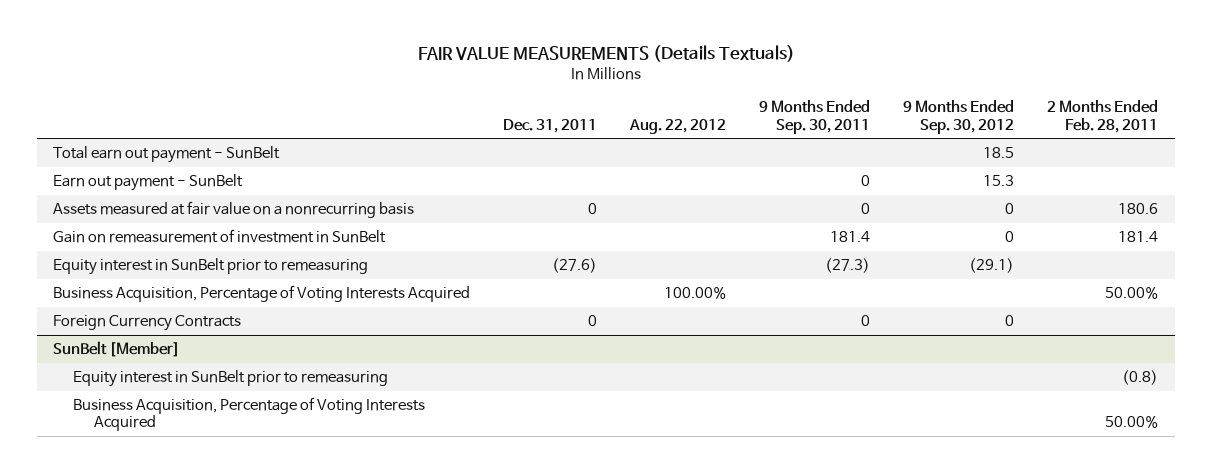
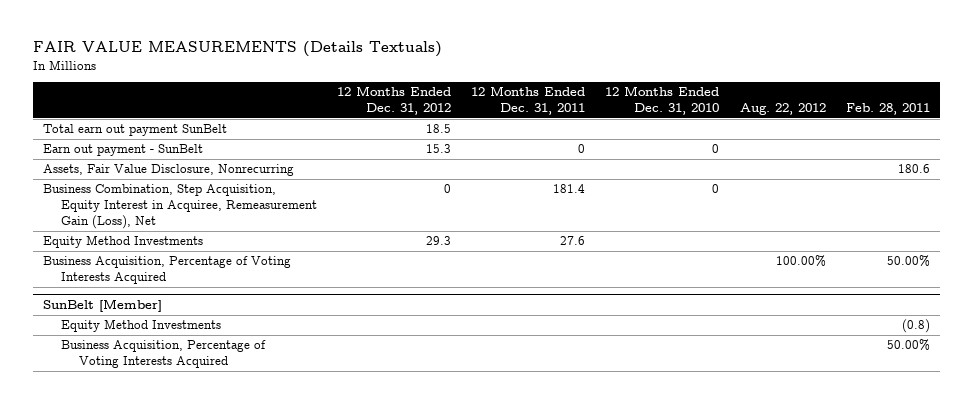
[503,118,598,133] Dec. 31, 2011 -> none
[759,100,871,134] 9 Months Ended Sep. 30, 2011 -> none
[903,100,1015,134] 9 Months Ended Sep. 30, 2012 -> none
[1047,100,1159,133] 2 Months Ended Feb. 28, 2011 -> none
none -> [336,86,451,116] 12 Months Ended Dec. 31, 2012
none -> [471,86,586,116] 12 Months Ended Dec. 31, 2011
none -> [605,86,720,116] 12 Months Ended Dec. 31, 2010
none -> [845,103,930,116] Feb. 28, 2011
[53,145,281,163] Total earn out payment - SunBelt -> [42,124,227,137] Total earn out payment SunBelt
[53,200,415,218] Assets measured at fair value on a nonrecurring basis -> [42,164,294,177] Assets, Fair Value Disclosure, Nonrecurring
[53,228,387,243] Gain on remeasurement of investment in SunBelt -> [42,184,317,229] Business Combination, Step Acquisition, Equity Interest in Acquiree, Remeasurement Gain (Loss), Net
[53,257,369,275] Equity interest in SunBelt prior to remeasuring -> [42,235,203,249] Equity Method Investments
[53,314,242,331] Foreign Currency Contracts -> none
[73,369,389,387] Equity interest in SunBelt prior to remeasuring -> [60,319,221,333] Equity Method Investments

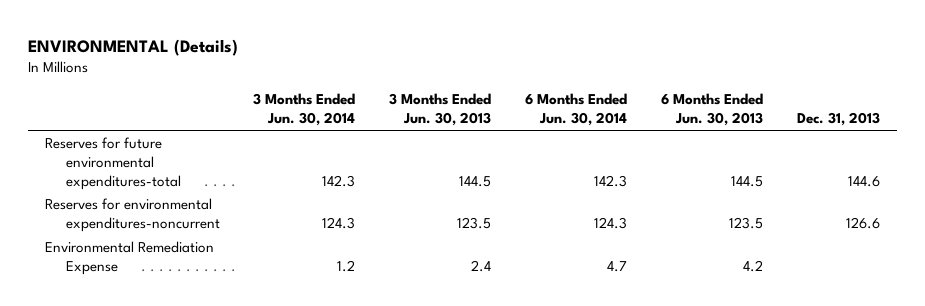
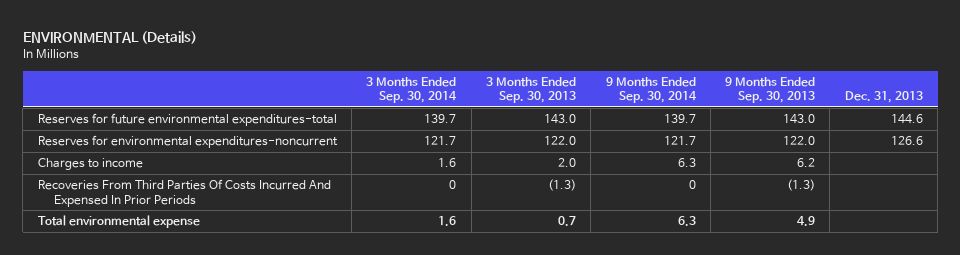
[253,93,356,127] 3 Months Ended Jun. 30, 2014 -> none
[389,93,492,127] 3 Months Ended Jun. 30, 2013 -> none
[525,93,628,127] 6 Months Ended Jun. 30, 2014 -> none
[660,93,763,127] 6 Months Ended Jun. 30, 2013 -> none
none -> [366,76,458,104] 3 Months Ended Sep. 30, 2014
none -> [485,76,576,104] 3 Months Ended Sep. 30, 2013
none -> [605,76,697,104] 9 Months Ended Sep. 30, 2014
none -> [725,76,816,104] 9 Months Ended Sep. 30, 2013
[45,240,215,275] Environmental Remediation Expense -> [37,158,143,171] Charges to income
none -> [37,179,331,207] Recoveries From Third Parties Of Costs Incurred And Expensed In Prior Periods
none -> [37,215,200,229] Total environmental expense

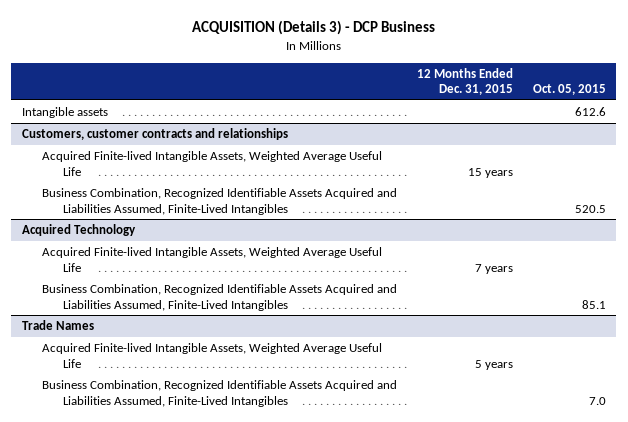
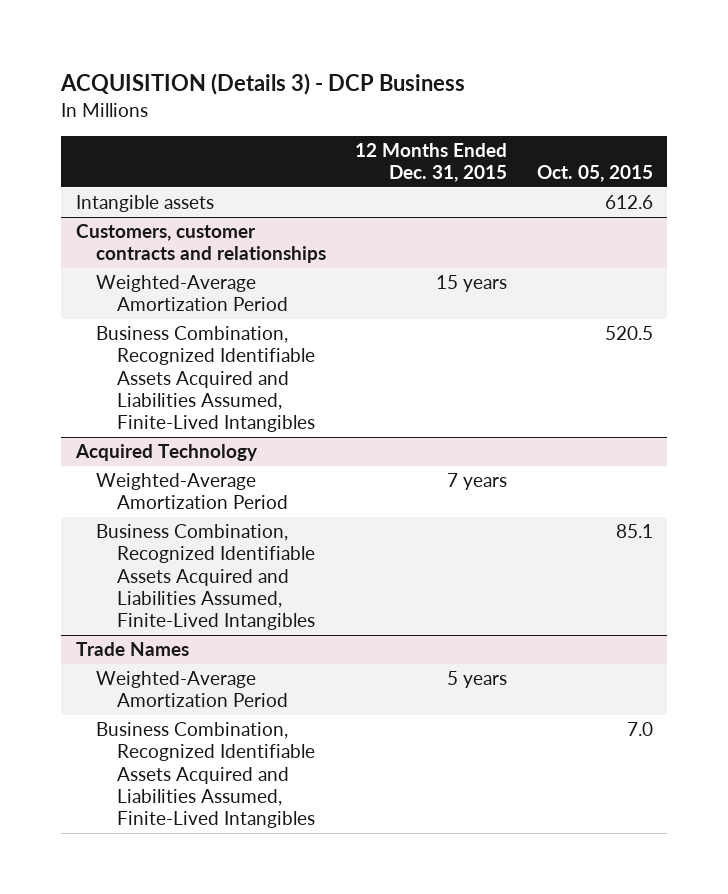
[42,151,383,176] Acquired Finite-lived Intangible Assets, Weighted Average Useful Life -> [96,275,288,312] Weighted-Average Amortization Period
[42,247,383,272] Acquired Finite-lived Intangible Assets, Weighted Average Useful Life -> [96,473,288,510] Weighted-Average Amortization Period
[42,343,383,368] Acquired Finite-lived Intangible Assets, Weighted Average Useful Life -> [96,671,288,708] Weighted-Average Amortization Period

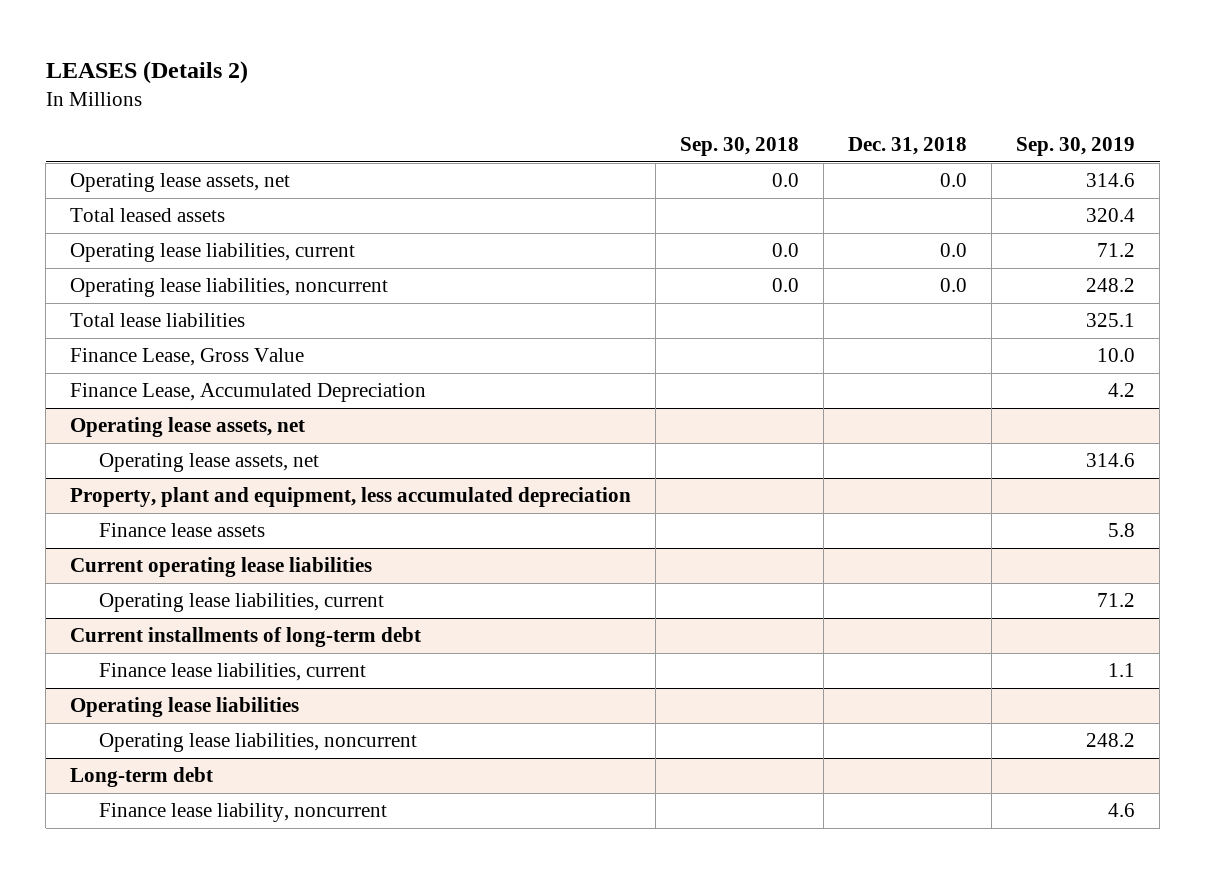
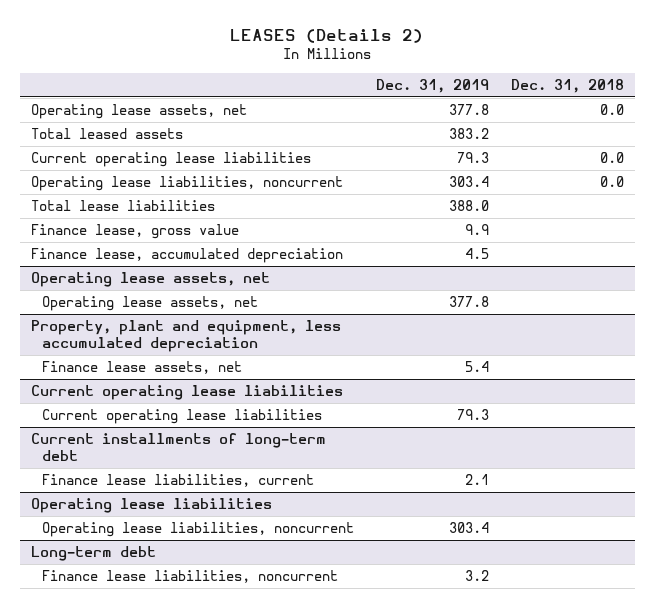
[680,137,800,157] Sep. 30, 2018 -> none
[1016,137,1136,157] Sep. 30, 2019 -> none
none -> [376,78,490,93] Dec. 31, 2019
[70,243,356,263] Operating lease liabilities, current -> [31,152,312,168] Current operating lease liabilities
[70,348,305,367] Finance Lease, Gross Value -> [31,224,240,240] Finance lease, gross value
[70,383,427,403] Finance Lease, Accumulated Depreciation -> [31,248,344,264] Finance lease, accumulated depreciation
[99,523,266,538] Finance lease assets -> [42,361,243,375] Finance lease assets, net
[99,593,385,613] Operating lease liabilities, current -> [42,409,323,425] Current operating lease liabilities
[99,803,388,823] Finance lease liability, noncurrent -> [42,570,339,584] Finance lease liabilities, noncurrent

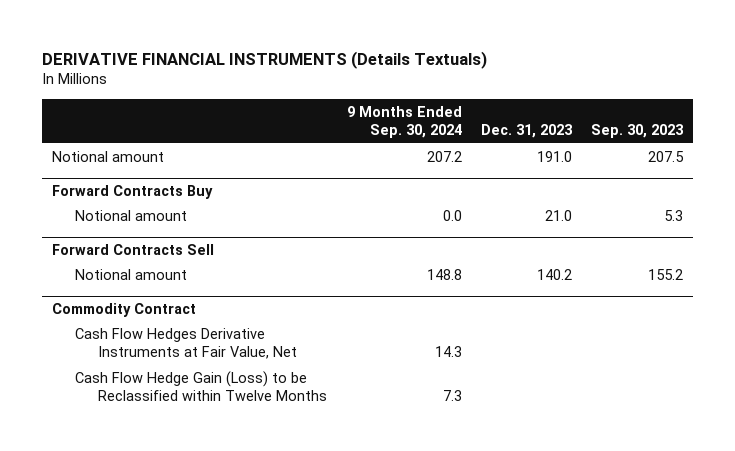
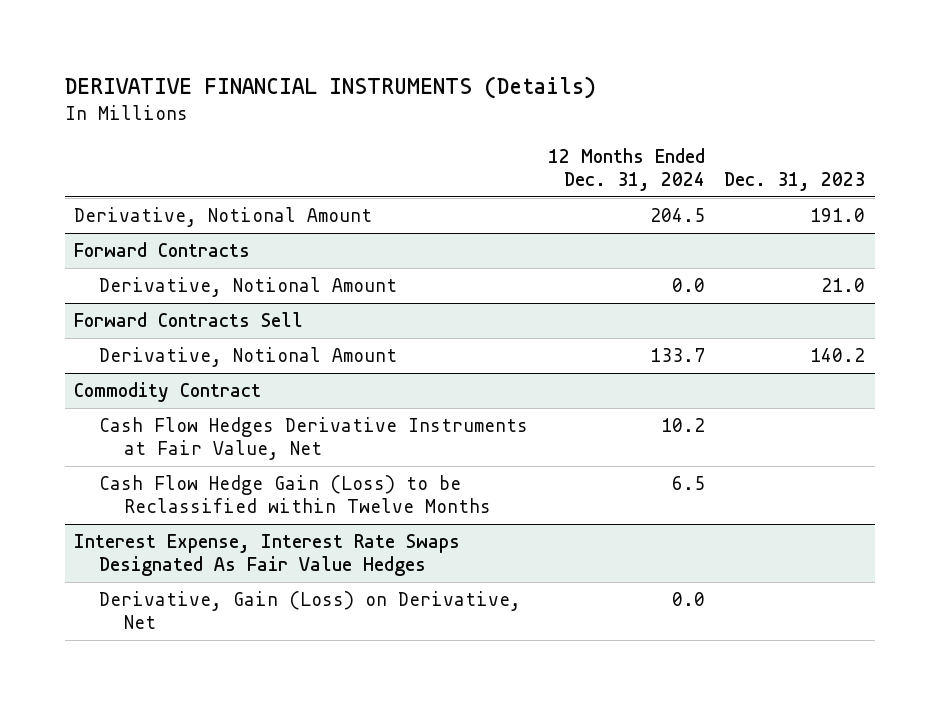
[42,50,488,69] DERIVATIVE FINANCIAL INSTRUMENTS (Details Textuals) -> [64,76,596,100] DERIVATIVE FINANCIAL INSTRUMENTS (Details)
[346,105,462,139] 9 Months Ended Sep. 30, 2024 -> none
[591,124,685,139] Sep. 30, 2023 -> none
none -> [547,147,705,192] 12 Months Ended Dec. 31, 2024
[52,184,214,199] Forward Contracts Buy -> none
[75,209,188,221] Notional amount -> none
[52,150,165,162] Notional amount -> [74,206,373,227] Derivative, Notional Amount
none -> [74,241,251,257] Forward Contracts
none -> [99,276,398,297] Derivative, Notional Amount
[75,268,188,280] Notional amount -> [99,346,398,367] Derivative, Notional Amount
none -> [74,533,461,576] Interest Expense, Interest Rate Swaps Designated As Fair Value Hedges
none -> [99,590,522,629] Derivative, Gain (Loss) on Derivative, Net

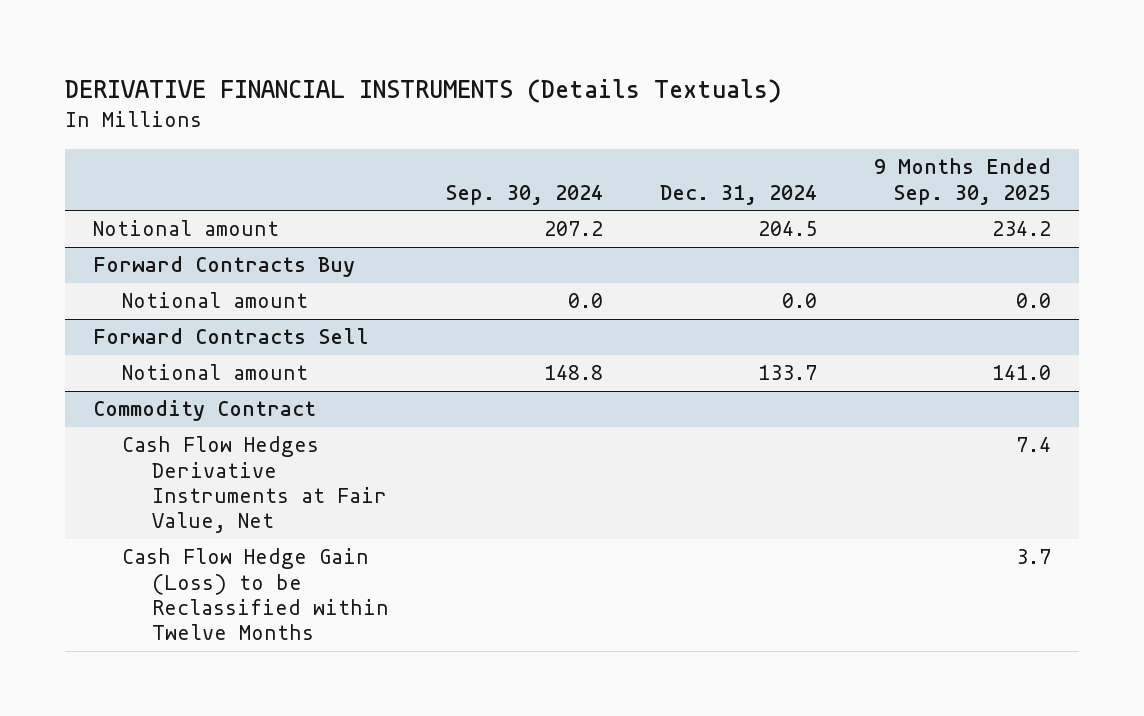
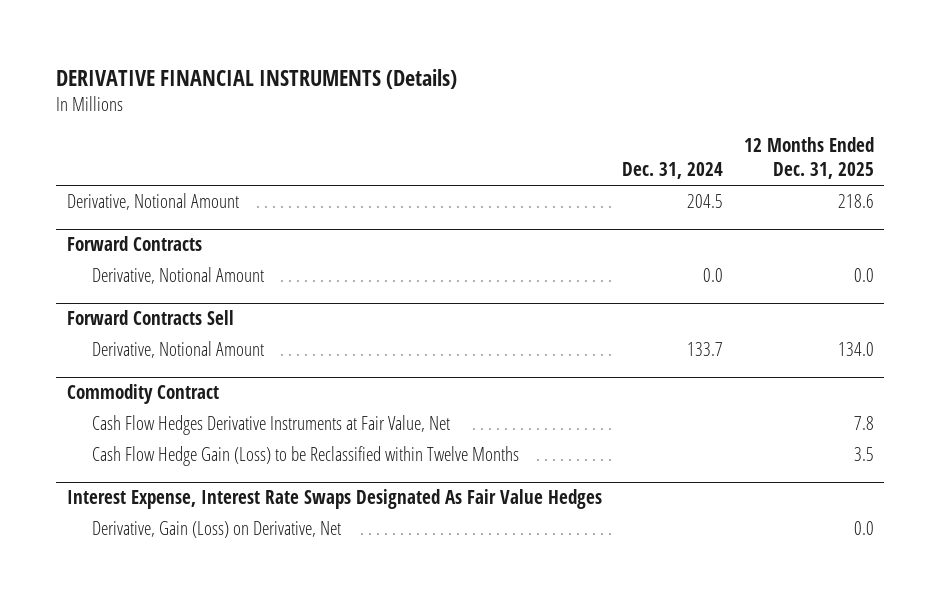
[64,79,782,104] DERIVATIVE FINANCIAL INSTRUMENTS (Details Textuals) -> [56,68,458,89] DERIVATIVE FINANCIAL INSTRUMENTS (Details)
[445,184,604,205] Sep. 30, 2024 -> none
[873,158,1051,205] 9 Months Ended Sep. 30, 2025 -> none
none -> [743,136,874,180] 12 Months Ended Dec. 31, 2025
[93,256,356,278] Forward Contracts Buy -> none
[122,292,309,309] Notional amount -> none
[93,220,280,237] Notional amount -> [66,192,239,210] Derivative, Notional Amount
none -> [66,236,202,252] Forward Contracts
none -> [92,266,265,284] Derivative, Notional Amount
[122,364,309,381] Notional amount -> [92,340,265,358] Derivative, Notional Amount
none -> [66,489,602,510] Interest Expense, Interest Rate Swaps Designated As Fair Value Hedges
none -> [92,520,342,538] Derivative, Gain (Loss) on Derivative, Net

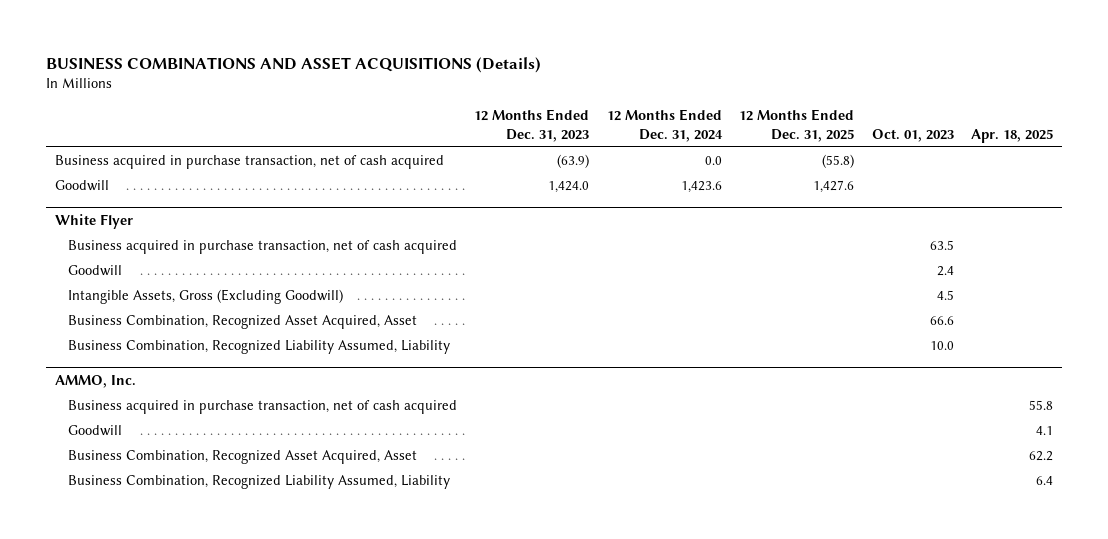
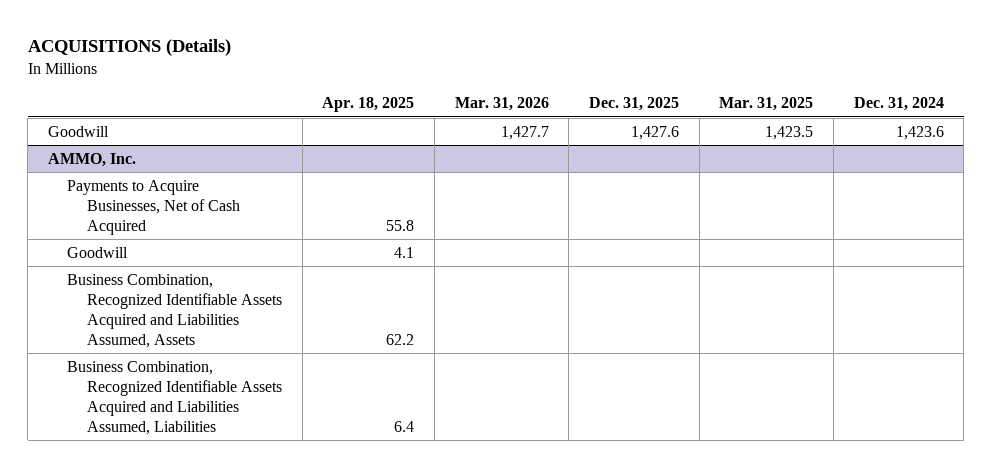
[46,56,542,73] BUSINESS COMBINATIONS AND ASSET ACQUISITIONS (Details) -> [27,39,231,57] ACQUISITIONS (Details)
[474,109,590,142] 12 Months Ended Dec. 31, 2023 -> none
[606,109,723,142] 12 Months Ended Dec. 31, 2024 -> none
[739,109,855,142] 12 Months Ended Dec. 31, 2025 -> none
[871,128,954,142] Oct. 01, 2023 -> none
none -> [454,97,549,112] Mar. 31, 2026
none -> [589,97,680,112] Dec. 31, 2025
none -> [719,97,814,112] Mar. 31, 2025
none -> [853,97,944,112] Dec. 31, 2024
[54,155,444,170] Business acquired in purchase transaction, net of cash acquired -> none
[54,213,133,229] White Flyer -> none
[67,240,457,255] Business acquired in purchase transaction, net of cash acquired -> none
[67,265,122,277] Goodwill -> none
[67,289,343,305] Intangible Assets, Gross (Excluding Goodwill) -> none
[67,315,417,330] Business Combination, Recognized Asset Acquired, Asset -> none
[67,340,450,355] Business Combination, Recognized Liability Assumed, Liability -> none
[67,400,457,415] Business acquired in purchase transaction, net of cash acquired -> [67,179,240,235] Payments to Acquire Businesses, Net of Cash Acquired
[67,450,417,465] Business Combination, Recognized Asset Acquired, Asset -> [67,273,282,348] Business Combination, Recognized Identifiable Assets Acquired and Liabilities Assumed, Assets
[67,475,450,490] Business Combination, Recognized Liability Assumed, Liability -> [67,360,282,435] Business Combination, Recognized Identifiable Assets Acquired and Liabilities Assumed, Liabilities

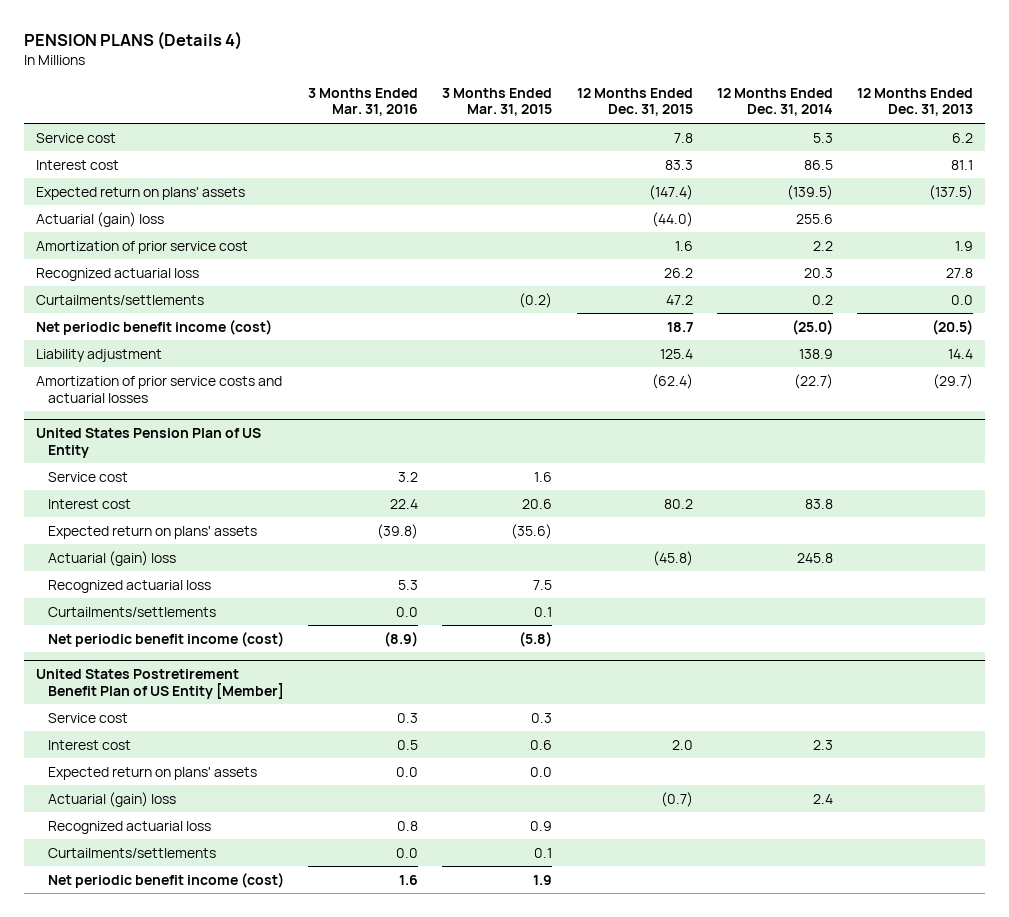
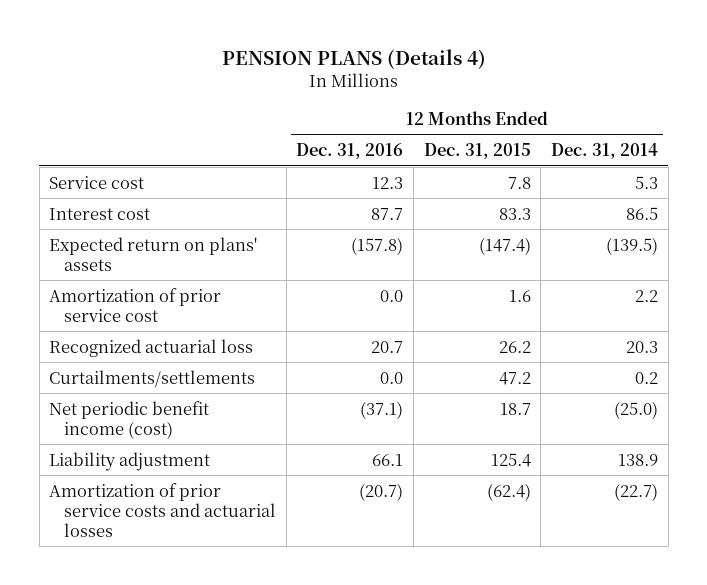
[307,87,418,117] 3 Months Ended Mar. 31, 2016 -> none
[442,87,553,117] 3 Months Ended Mar. 31, 2015 -> none
[857,87,974,117] 12 Months Ended Dec. 31, 2013 -> none
none -> [296,143,404,160] Dec. 31, 2016
[35,211,164,227] Actuarial (gain) loss -> none
[35,428,261,458] United States Pension Plan of US Entity -> none
[47,471,128,482] Service cost -> none
[47,498,131,509] Interest cost -> none
[47,525,257,539] Expected return on plans' assets -> none
[47,550,176,566] Actuarial (gain) loss -> none
[47,579,211,593] Recognized actuarial loss -> none
[47,606,216,617] Curtailments/settlements -> none
[47,631,284,647] Net periodic benefit income (cost) -> none
[35,669,284,699] United States Postretirement Benefit Plan of US Entity [Member] -> none
[47,712,128,723] Service cost -> none
[47,739,131,750] Interest cost -> none
[47,766,257,780] Expected return on plans' assets -> none
[47,791,176,807] Actuarial (gain) loss -> none
[47,820,211,834] Recognized actuarial loss -> none
[47,847,216,858] Curtailments/settlements -> none
[47,872,284,888] Net periodic benefit income (cost) -> none

